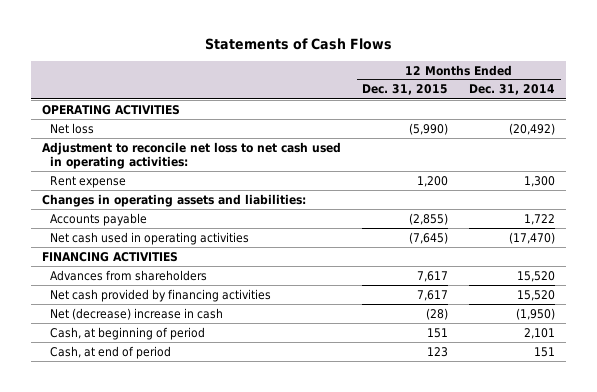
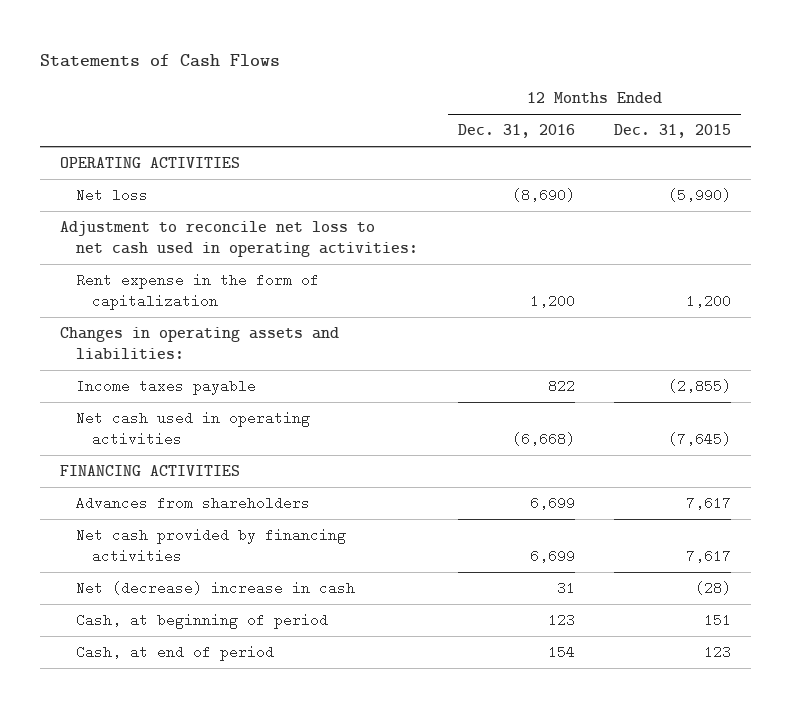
[469,84,556,96] Dec. 31, 2014 -> none
none -> [457,124,575,139] Dec. 31, 2016
[50,175,127,188] Rent expense -> [75,273,319,311] Rent expense in the form of capitalization
[50,212,148,226] Accounts payable -> [75,379,256,396] Income taxes payable

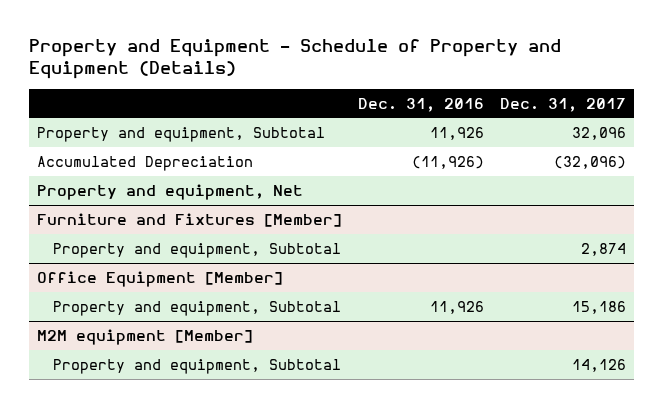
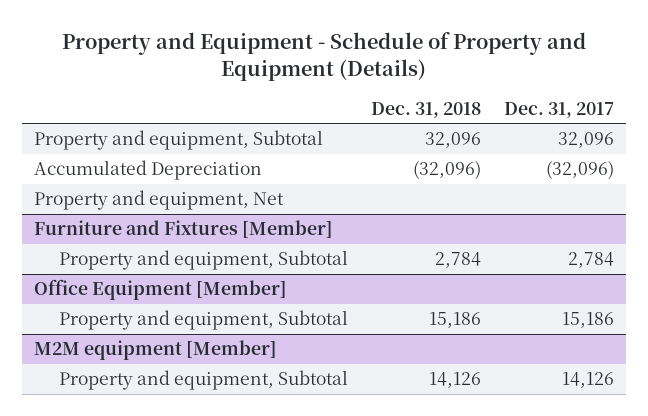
[358,97,485,112] Dec. 31, 2016 -> none
none -> [370,101,481,118] Dec. 31, 2018
[581,242,627,256] 2,874 -> [568,252,615,269] 2,784

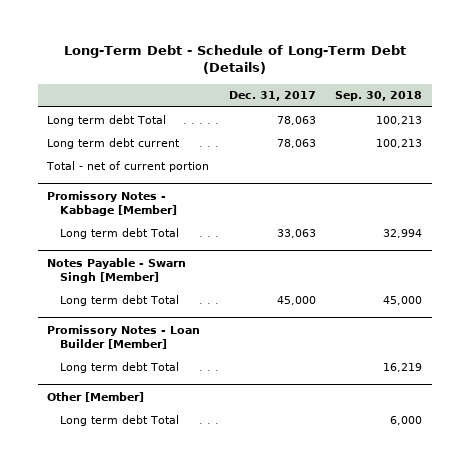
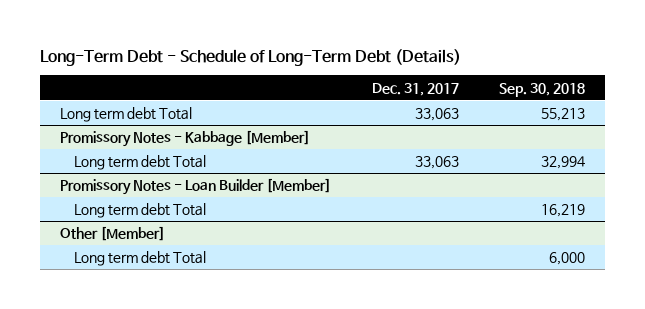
[47,137,181,149] Long term debt current -> none
[46,160,210,172] Total - net of current portion -> none
[276,115,316,125] 78,063 -> [414,108,459,122] 33,063
[376,115,423,125] 100,213 -> [540,108,585,122] 55,213
[47,257,187,283] Notes Payable - Swarn Singh [Member] -> none
[60,294,180,306] Long term debt Total -> none

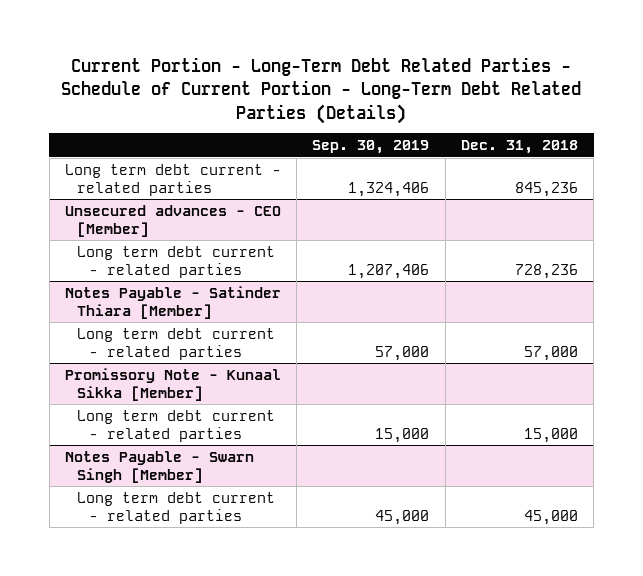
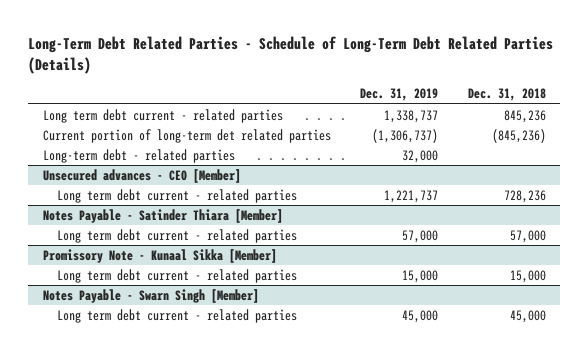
[61,57,582,124] Current Portion - Long-Term Debt Related Parties - Schedule of Current Portion - Long-Term Debt Related Parties (Details) -> [28,35,554,74] Long-Term Debt Related Parties - Schedule of Long-Term Debt Related Parties (Details)
[312,140,430,155] Sep. 30, 2019 -> none
none -> [360,88,439,102] Dec. 31, 2019
none -> [42,128,331,143] Current portion of long-term det related parties
none -> [42,148,235,163] Long-term debt - related parties

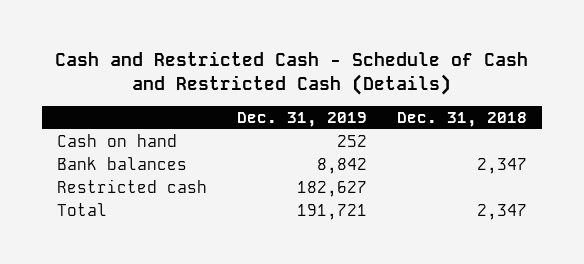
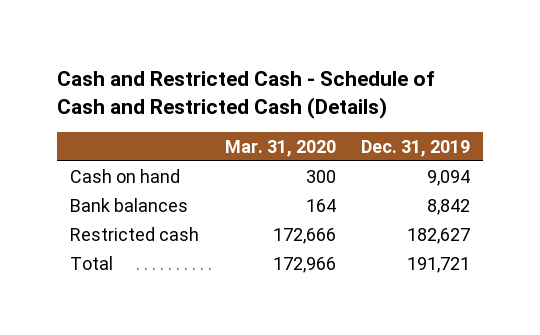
[397,111,528,127] Dec. 31, 2018 -> none
none -> [224,139,336,157] Mar. 31, 2020
[336,134,367,147] 252 -> [427,169,471,186] 9,094

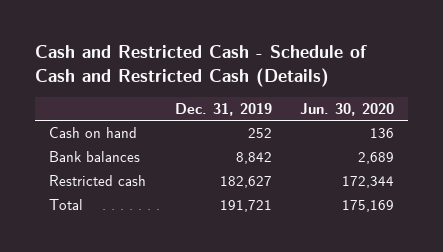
[224,139,336,157] Mar. 31, 2020 -> none
none -> [300,102,395,116] Jun. 30, 2020
[427,169,471,186] 9,094 -> [247,128,272,139] 252

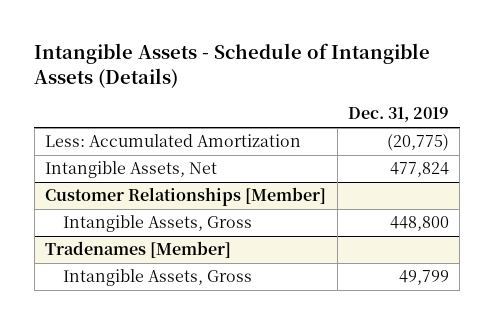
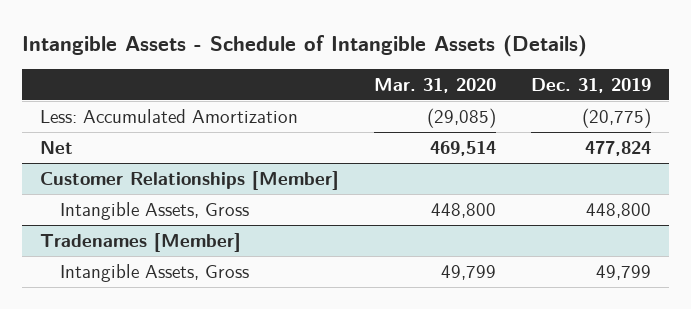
none -> [373,77,496,93] Mar. 31, 2020
[45,161,218,179] Intangible Assets, Net -> [39,140,73,154] Net

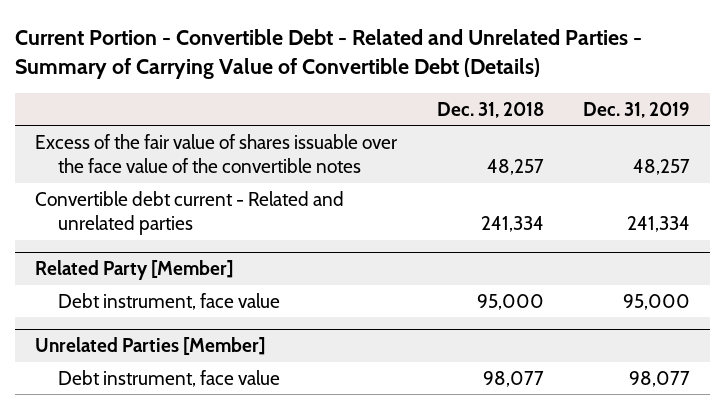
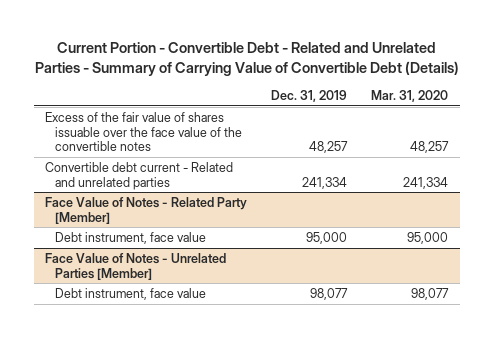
[436,101,544,118] Dec. 31, 2018 -> none
none -> [370,90,448,103] Mar. 31, 2020
[35,259,234,280] Related Party [Member] -> [45,196,248,224] Face Value of Notes - Related Party [Member]
[35,336,266,355] Unrelated Parties [Member] -> [45,252,227,280] Face Value of Notes - Unrelated Parties [Member]

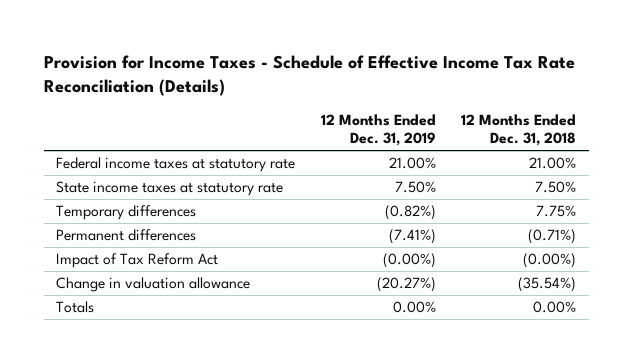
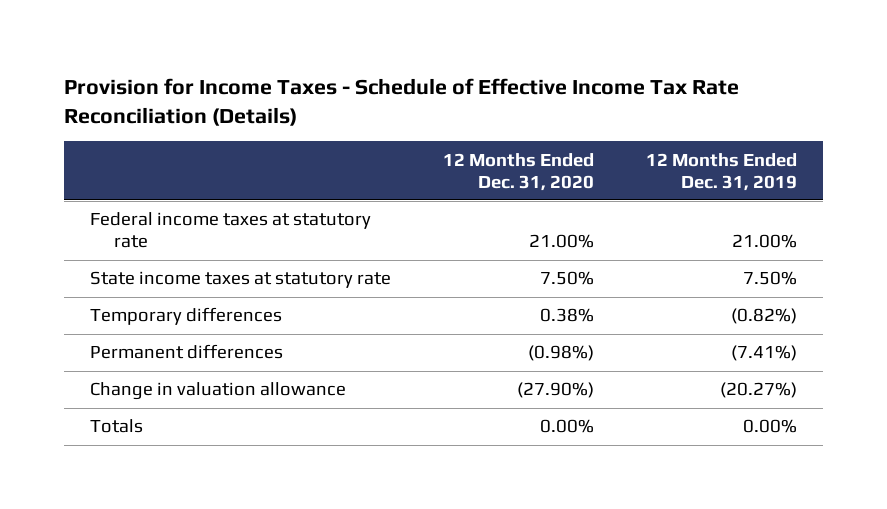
[461,113,577,147] 12 Months Ended Dec. 31, 2018 -> none
none -> [443,152,595,191] 12 Months Ended Dec. 31, 2020
[56,253,219,269] Impact of Tax Reform Act -> none

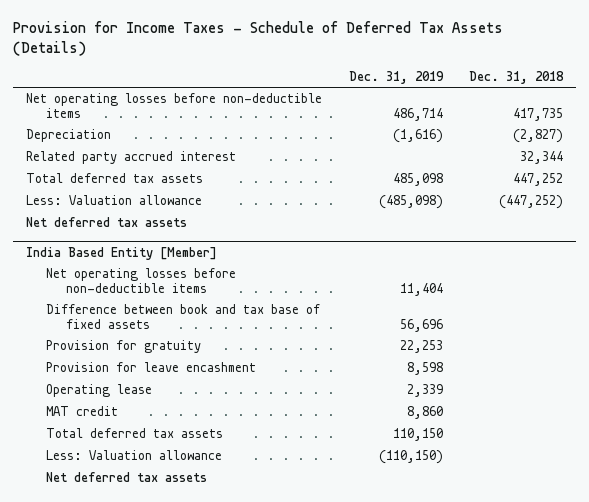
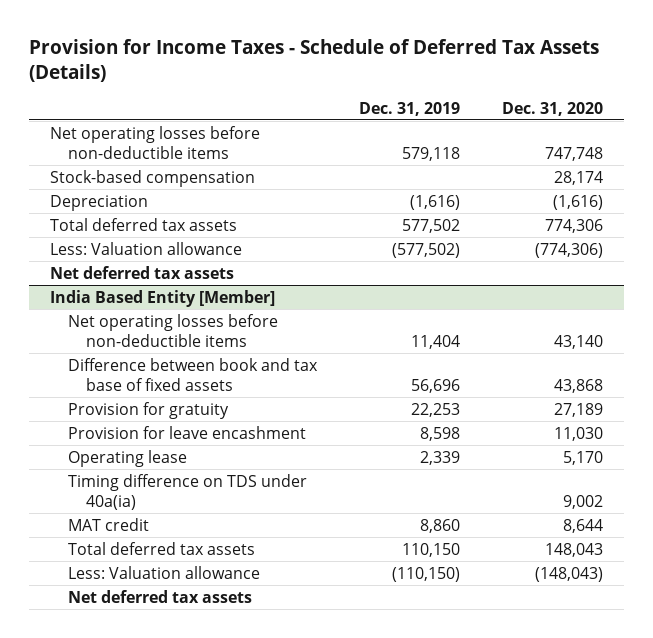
[468,70,564,84] Dec. 31, 2018 -> none
none -> [502,101,604,116] Dec. 31, 2020
[392,107,443,121] 486,714 -> [401,146,460,161] 579,118
none -> [50,169,256,187] Stock-based compensation
[26,151,237,165] Related party accrued interest -> none
[392,173,443,187] 485,098 -> [401,218,460,233] 577,502
[378,195,443,210] (485,098) -> [391,242,460,258] (577,502)
none -> [67,473,307,510] Timing difference on TDS under 40a(ia)

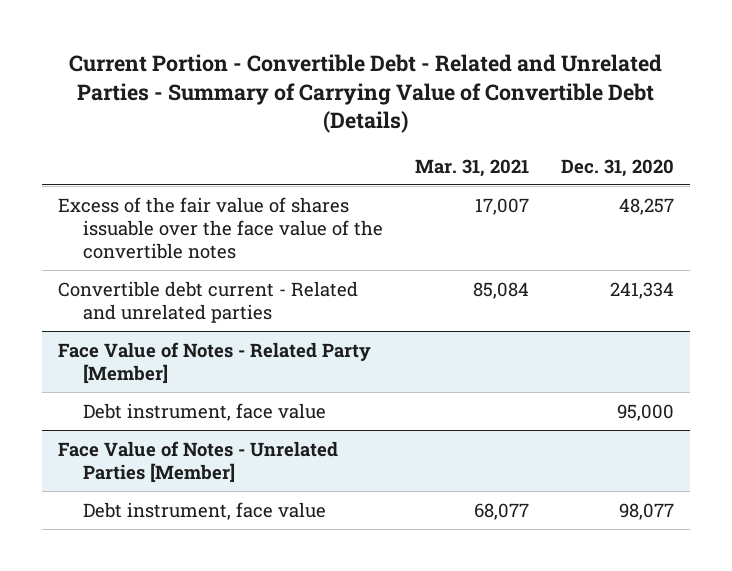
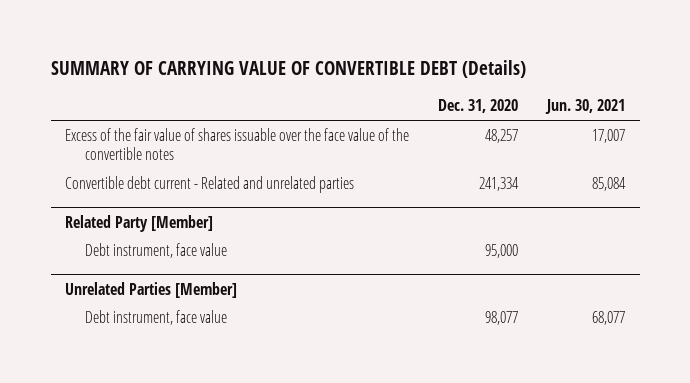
[69,53,663,134] Current Portion - Convertible Debt - Related and Unrelated Parties - Summary of Carrying Value of Convertible Debt (Details) -> [50,60,526,79] SUMMARY OF CARRYING VALUE OF CONVERTIBLE DEBT (Details)
[415,158,530,177] Mar. 31, 2021 -> none
none -> [545,99,626,115] Jun. 30, 2021
[57,341,371,384] Face Value of Notes - Related Party [Member] -> [65,214,214,232] Related Party [Member]
[57,440,338,483] Face Value of Notes - Unrelated Parties [Member] -> [65,281,238,298] Unrelated Parties [Member]

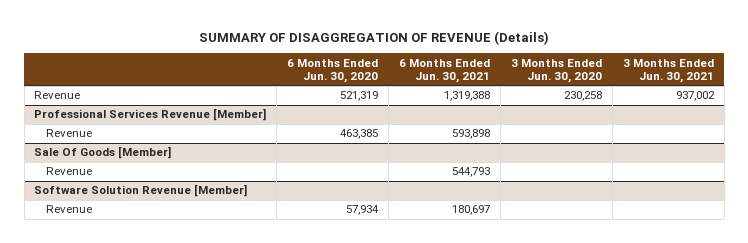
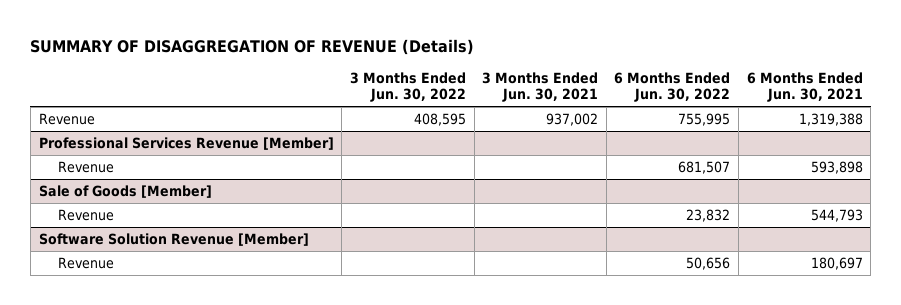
[287,58,379,83] 6 Months Ended Jun. 30, 2020 -> none
[511,58,603,83] 3 Months Ended Jun. 30, 2020 -> none
none -> [349,71,466,103] 3 Months Ended Jun. 30, 2022
none -> [614,71,731,103] 6 Months Ended Jun. 30, 2022
[34,146,172,160] Sale Of Goods [Member] -> [38,185,212,199] Sale of Goods [Member]

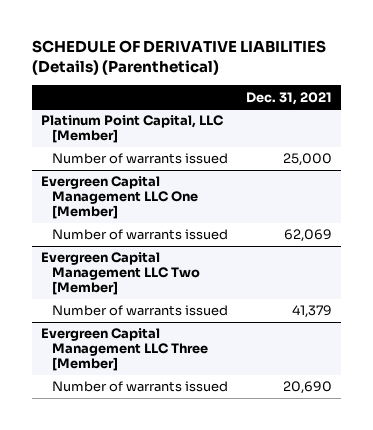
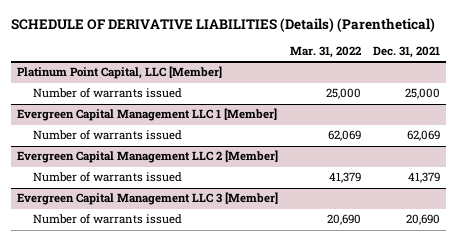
none -> [289,46,361,59] Mar. 31, 2022
[41,176,198,220] Evergreen Capital Management LLC One [Member] -> [16,108,277,122] Evergreen Capital Management LLC 1 [Member]
[41,252,200,296] Evergreen Capital Management LLC Two [Member] -> [16,150,278,164] Evergreen Capital Management LLC 2 [Member]
[41,328,208,372] Evergreen Capital Management LLC Three [Member] -> [16,192,278,206] Evergreen Capital Management LLC 3 [Member]

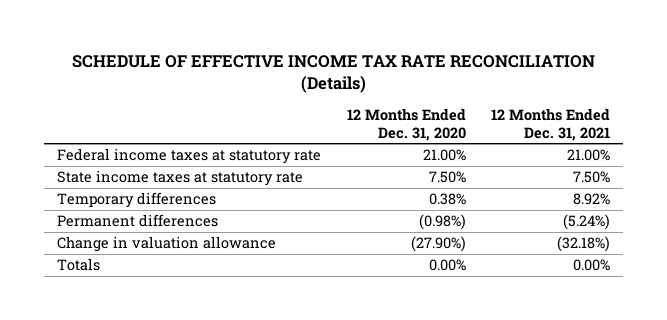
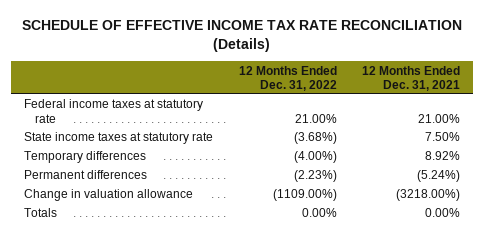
[346,107,466,141] 12 Months Ended Dec. 31, 2020 -> none
none -> [238,65,337,91] 12 Months Ended Dec. 31, 2022
[556,236,610,253] (32.18%) -> [396,189,461,202] (3218.00%)

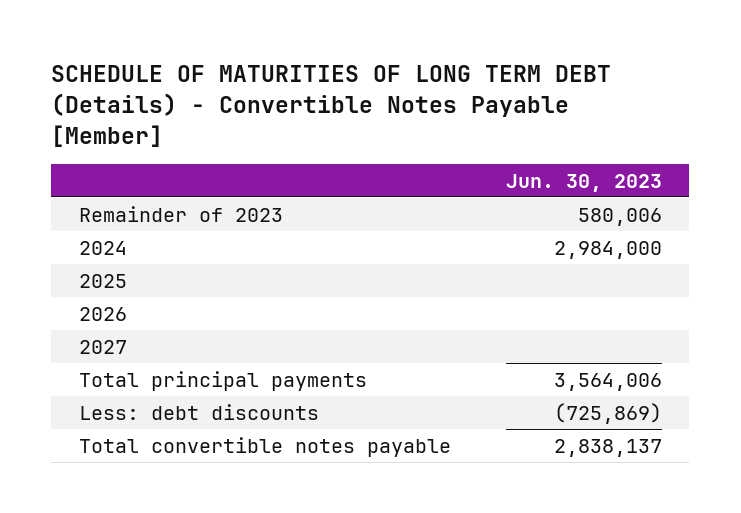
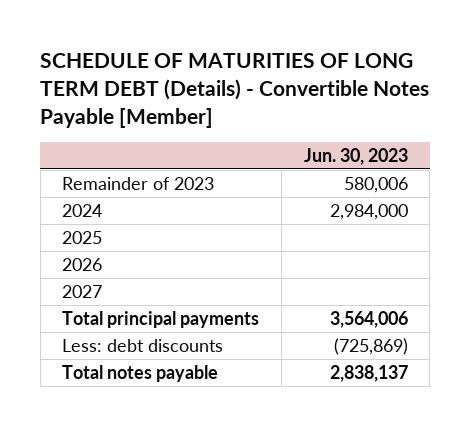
[78,436,451,457] Total convertible notes payable -> [62,364,219,382] Total notes payable

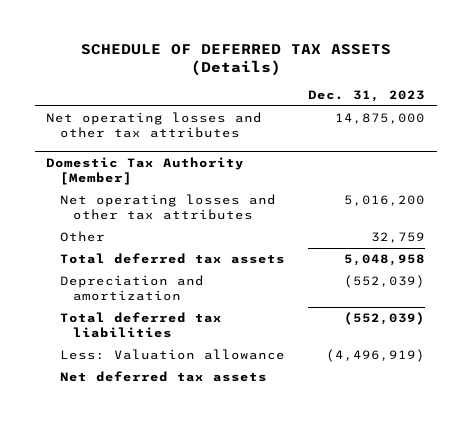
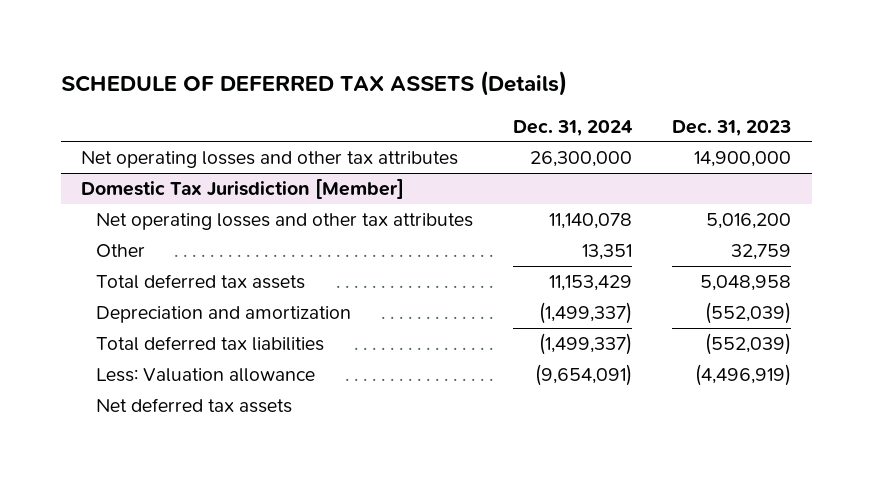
none -> [512,119,633,136] Dec. 31, 2024
[334,113,425,125] 14,875,000 -> [694,151,792,168] 14,900,000
[46,156,245,186] Domestic Tax Authority [Member] -> [81,178,405,200] Domestic Tax Jurisdiction [Member]

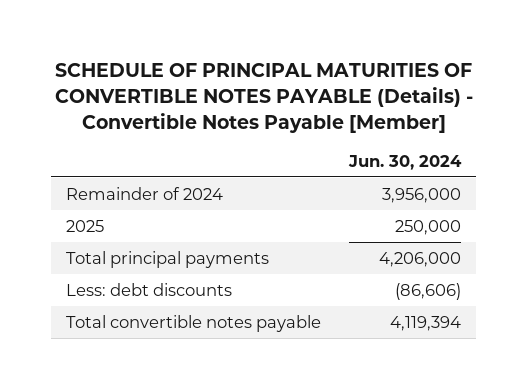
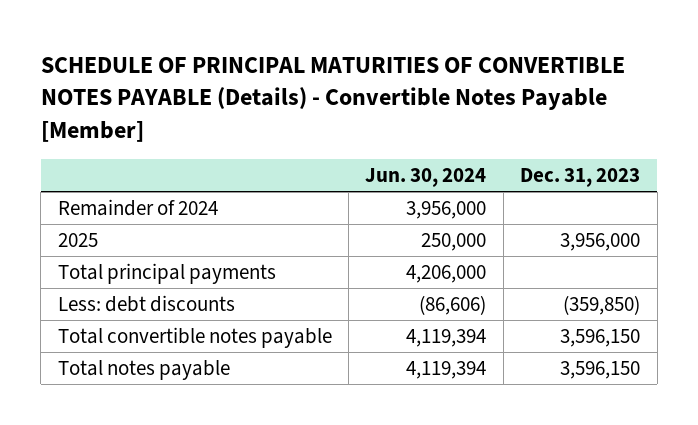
none -> [520,167,641,187] Dec. 31, 2023
none -> [57,360,230,381] Total notes payable

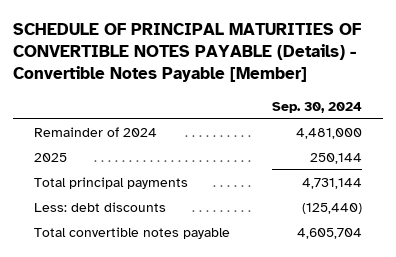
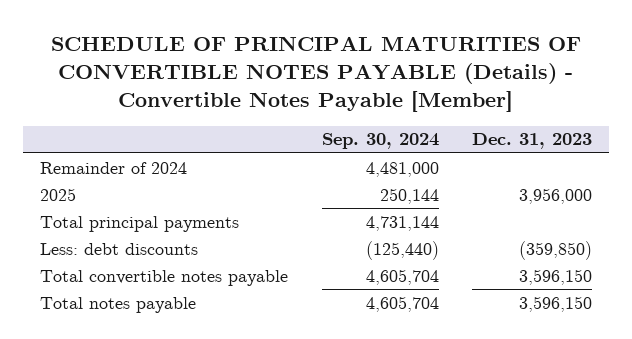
none -> [472,133,593,150] Dec. 31, 2023
none -> [39,296,196,313] Total notes payable

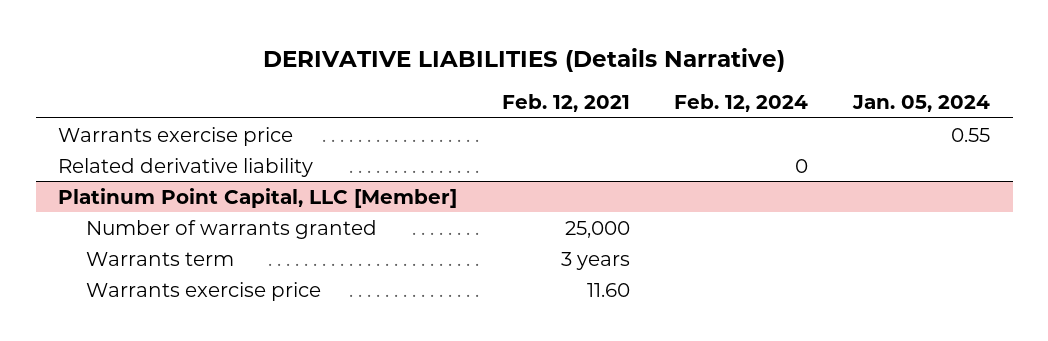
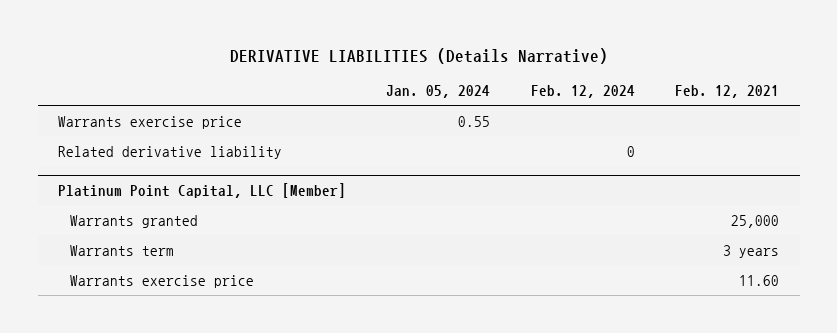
[86,219,378,239] Number of warrants granted -> [69,214,198,228] Warrants granted

